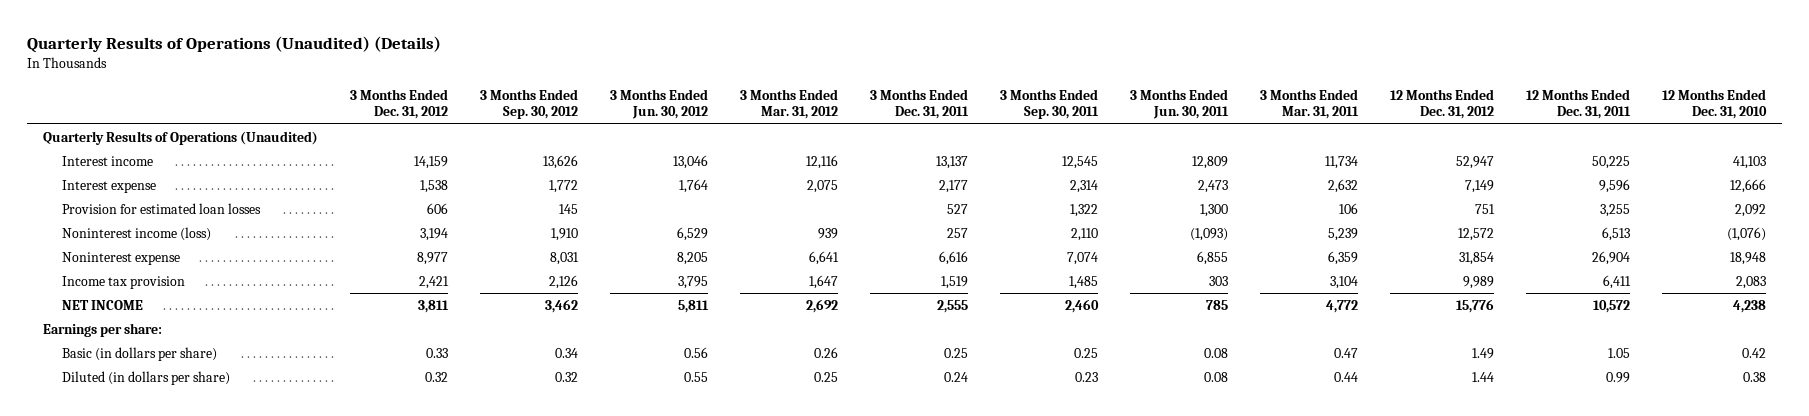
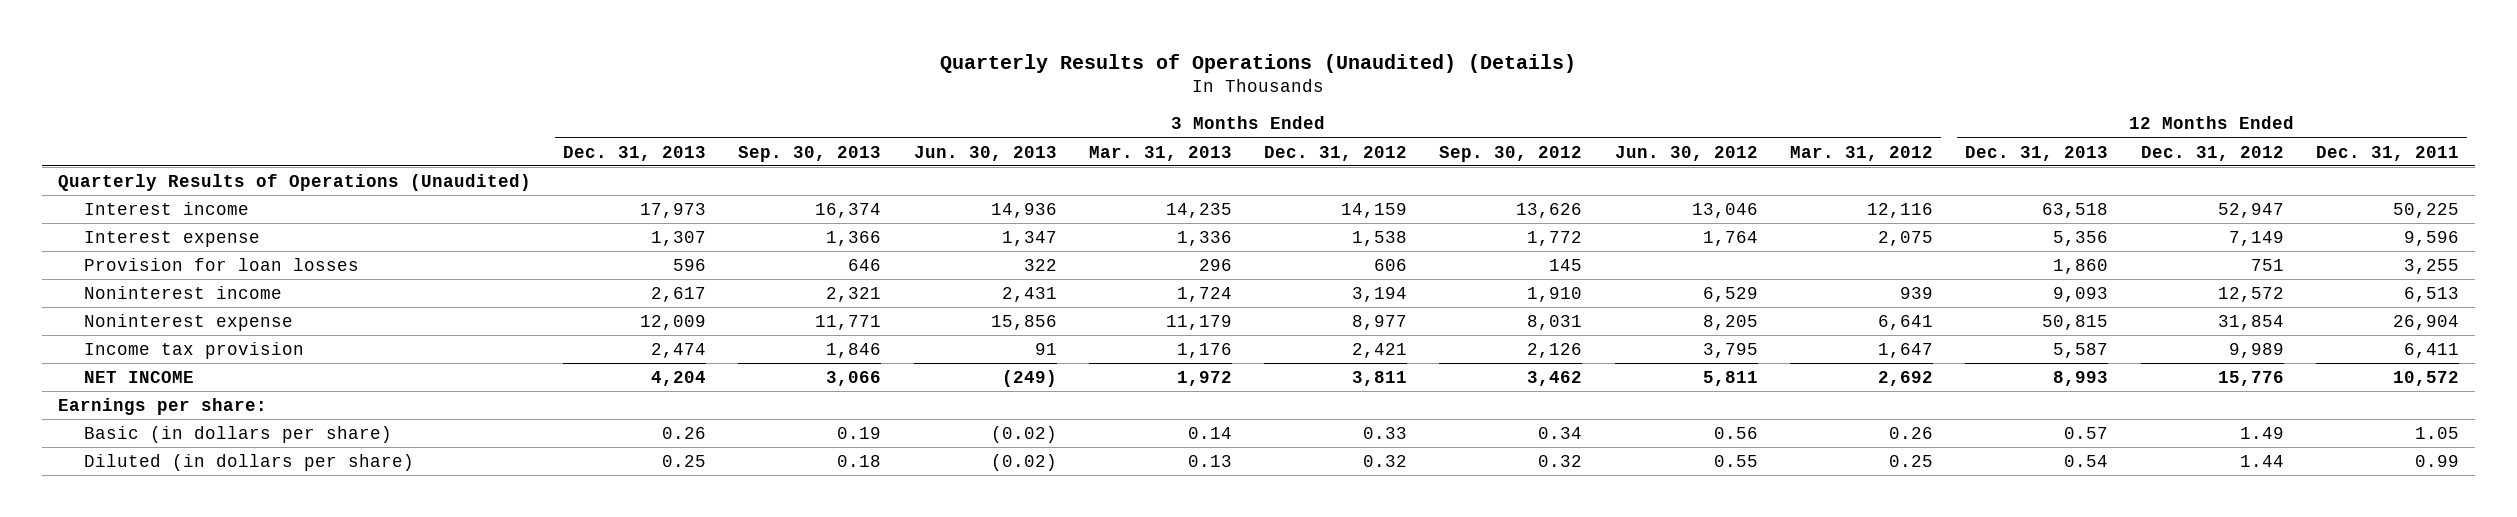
[870,88,970,120] 3 Months Ended Dec. 31, 2011 -> none
[1000,88,1100,120] 3 Months Ended Sep. 30, 2011 -> none
[1130,88,1230,120] 3 Months Ended Jun. 30, 2011 -> none
[1260,88,1360,120] 3 Months Ended Mar. 31, 2011 -> none
[1661,88,1767,120] 12 Months Ended Dec. 31, 2010 -> none
none -> [563,145,707,161] Dec. 31, 2013
none -> [738,145,882,162] Sep. 30, 2013
none -> [913,145,1057,161] Jun. 30, 2013
none -> [1088,145,1232,161] Mar. 31, 2013
none -> [1965,145,2109,161] Dec. 31, 2013
[62,202,262,214] Provision for estimated loan losses -> [83,257,359,271] Provision for loan losses
[62,226,212,241] Noninterest income (loss) -> [83,285,282,299] Noninterest income

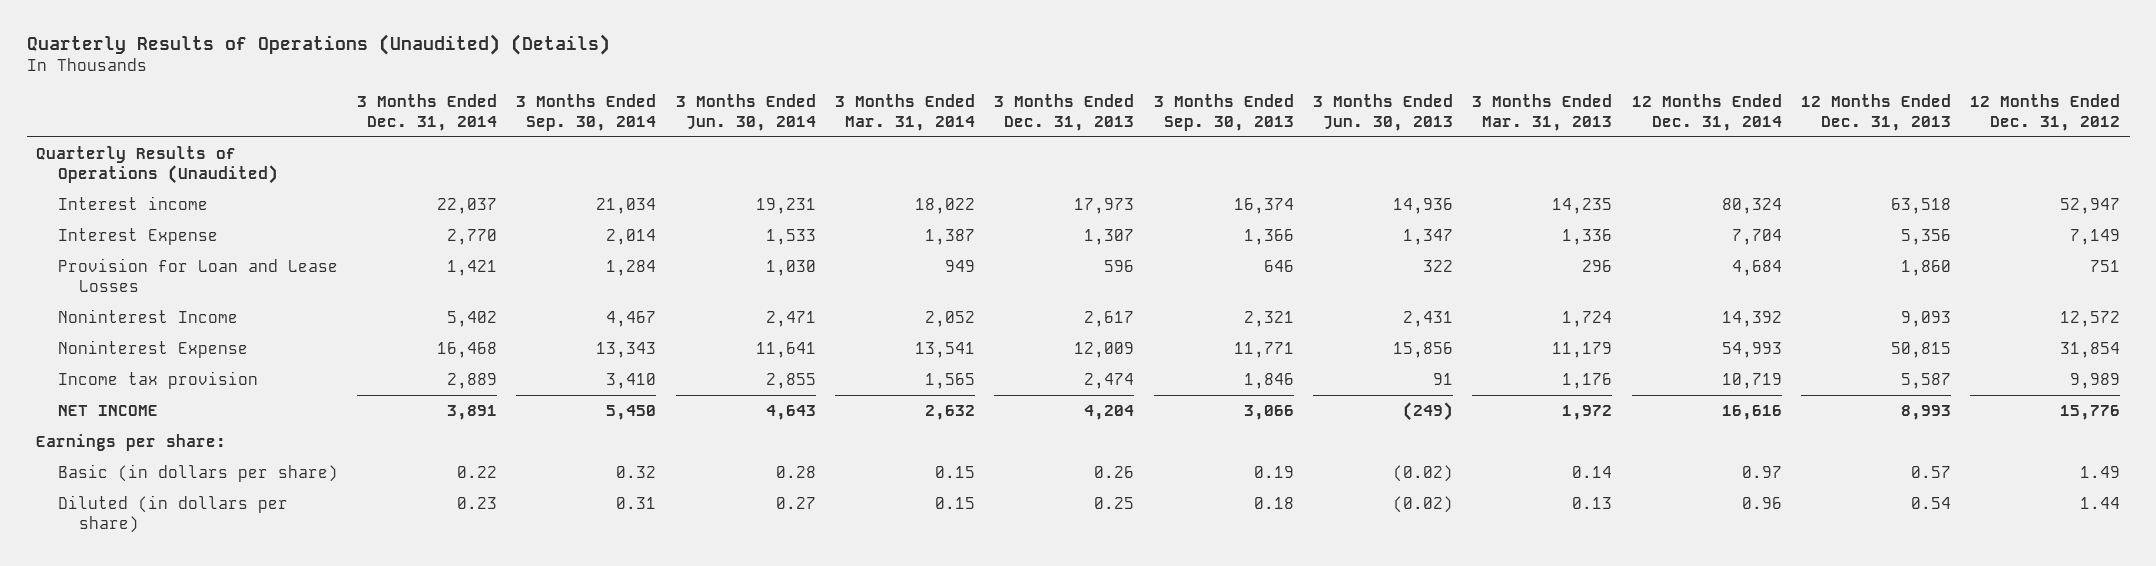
[1264,145,1408,161] Dec. 31, 2012 -> none
[1439,145,1583,162] Sep. 30, 2012 -> none
[1614,145,1758,161] Jun. 30, 2012 -> none
[1790,145,1934,161] Mar. 31, 2012 -> none
[2315,145,2459,161] Dec. 31, 2011 -> none
none -> [356,93,497,131] 3 Months Ended Dec. 31, 2014
none -> [516,93,657,131] 3 Months Ended Sep. 30, 2014
none -> [675,93,816,131] 3 Months Ended Jun. 30, 2014
none -> [834,93,975,131] 3 Months Ended Mar. 31, 2014
none -> [1631,93,1782,131] 12 Months Ended Dec. 31, 2014
[83,230,260,247] Interest expense -> [57,227,218,245] Interest Expense
[83,257,359,271] Provision for loan losses -> [57,257,338,292] Provision for Loan and Lease Losses
[83,285,282,299] Noninterest income -> [57,308,238,323] Noninterest Income
[83,313,293,331] Noninterest expense -> [57,339,248,358] Noninterest Expense

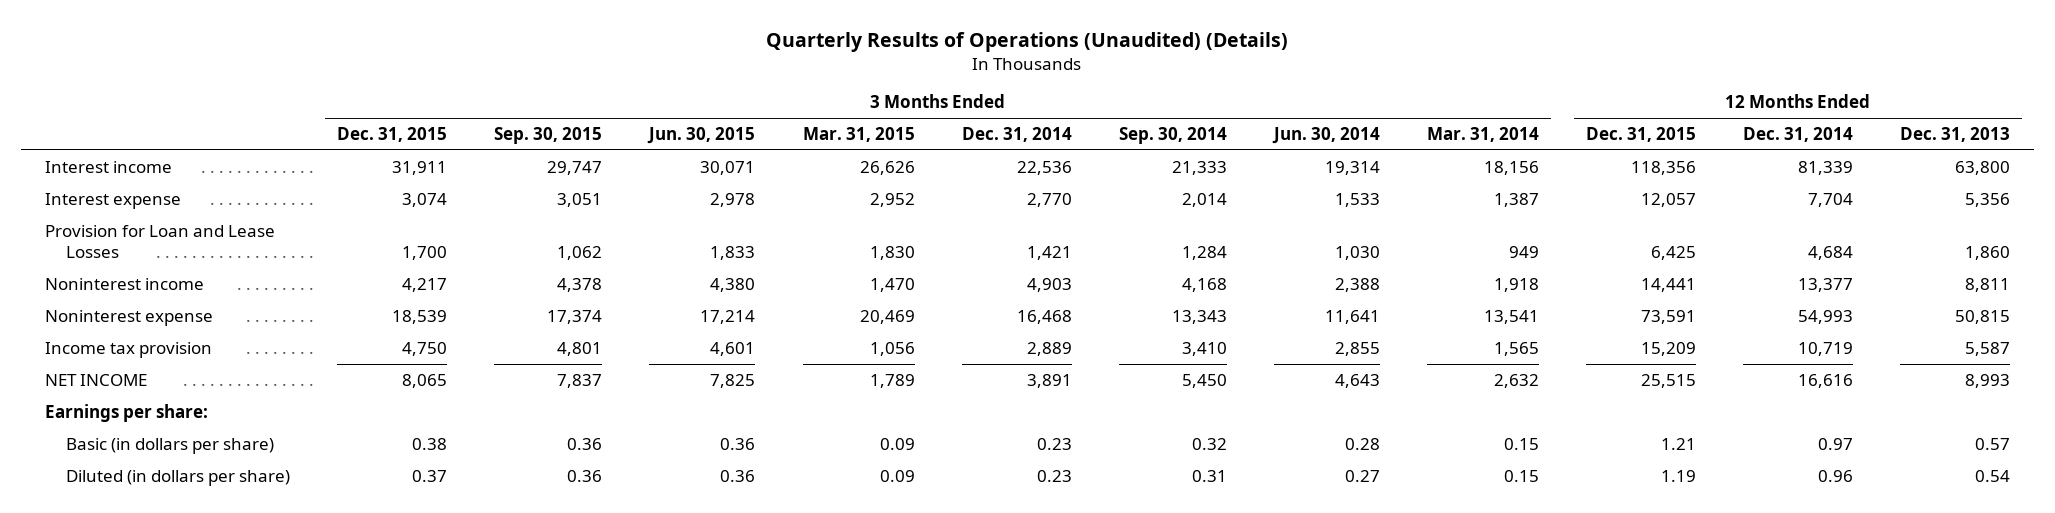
[994,93,1135,131] 3 Months Ended Dec. 31, 2013 -> none
[1153,93,1294,131] 3 Months Ended Sep. 30, 2013 -> none
[1312,93,1453,131] 3 Months Ended Jun. 30, 2013 -> none
[1472,93,1613,131] 3 Months Ended Mar. 31, 2013 -> none
[1970,93,2121,131] 12 Months Ended Dec. 31, 2012 -> none
none -> [337,127,448,143] Dec. 31, 2015
none -> [494,127,603,145] Sep. 30, 2015
none -> [647,127,756,145] Jun. 30, 2015
none -> [802,127,915,143] Mar. 31, 2015
none -> [1586,127,1697,143] Dec. 31, 2015
[36,145,278,184] Quarterly Results of Operations (Unaudited) -> none
[436,197,497,214] 22,037 -> [1016,160,1072,175] 22,536
[596,197,657,214] 21,034 -> [1171,160,1227,175] 21,333
[755,197,816,214] 19,231 -> [1324,160,1380,175] 19,314
[914,197,975,214] 18,022 -> [1484,160,1540,175] 18,156
[1721,197,1782,214] 80,324 -> [1798,160,1854,175] 81,339
[1890,197,1951,214] 63,518 -> [1955,160,2011,175] 63,800
[57,227,218,245] Interest Expense -> [44,192,181,209] Interest expense
[57,308,238,323] Noninterest Income -> [44,277,204,290] Noninterest income
[446,310,497,327] 5,402 -> [1026,277,1072,292] 4,903
[606,310,657,327] 4,467 -> [1181,277,1227,292] 4,168
[765,310,816,327] 2,471 -> [1334,277,1380,292] 2,388
[924,310,975,327] 2,052 -> [1494,277,1540,292] 1,918
[1721,310,1782,327] 14,392 -> [1798,277,1854,292] 13,377
[1900,310,1951,327] 9,093 -> [1965,277,2011,292] 8,811
[57,339,248,358] Noninterest Expense -> [44,309,213,326] Noninterest expense
[456,465,497,478] 0.22 -> [1036,437,1072,450] 0.23

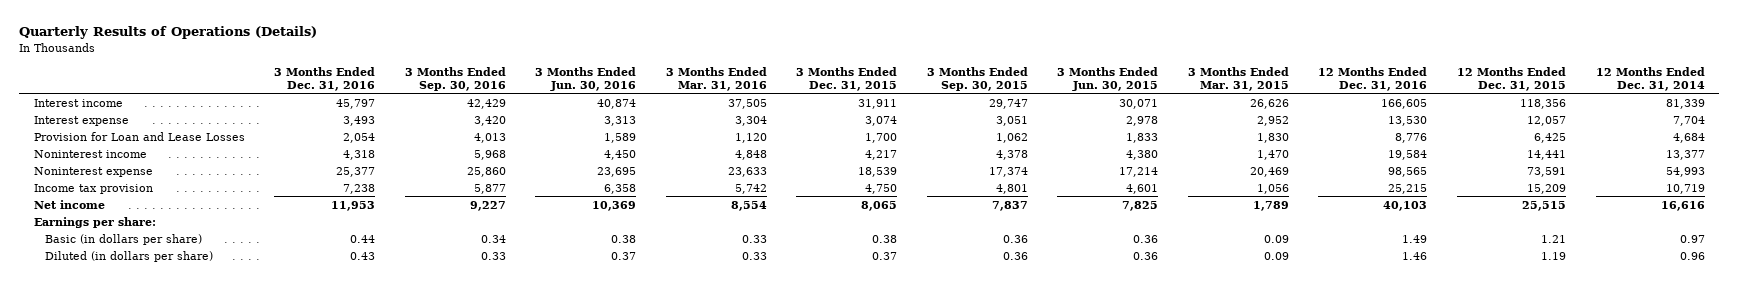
[766,32,1289,53] Quarterly Results of Operations (Unaudited) (Details) -> [19,26,318,40] Quarterly Results of Operations (Details)
[961,127,1072,143] Dec. 31, 2014 -> none
[1118,127,1227,145] Sep. 30, 2014 -> none
[1271,127,1380,145] Jun. 30, 2014 -> none
[1427,127,1540,143] Mar. 31, 2014 -> none
[1900,127,2011,143] Dec. 31, 2013 -> none
none -> [274,66,376,91] 3 Months Ended Dec. 31, 2016
none -> [404,66,506,91] 3 Months Ended Sep. 30, 2016
none -> [535,66,637,91] 3 Months Ended Jun. 30, 2016
none -> [665,66,767,91] 3 Months Ended Mar. 31, 2016
none -> [1318,66,1428,91] 12 Months Ended Dec. 31, 2016
[44,373,147,386] NET INCOME -> [33,199,105,209] Net income

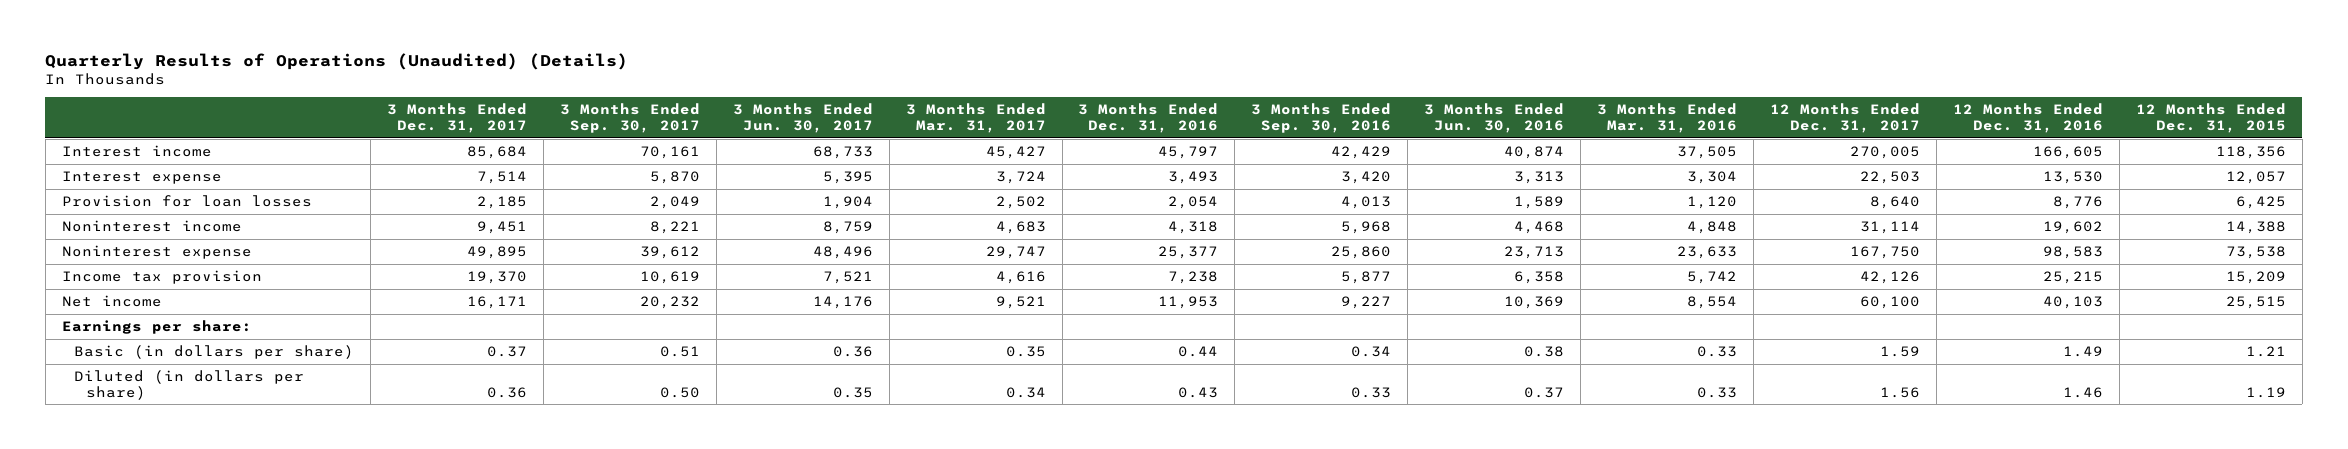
[19,26,318,40] Quarterly Results of Operations (Details) -> [45,53,629,71] Quarterly Results of Operations (Unaudited) (Details)
[796,66,898,91] 3 Months Ended Dec. 31, 2015 -> none
[926,66,1028,91] 3 Months Ended Sep. 30, 2015 -> none
[1057,66,1159,91] 3 Months Ended Jun. 30, 2015 -> none
[1187,66,1289,91] 3 Months Ended Mar. 31, 2015 -> none
[1595,66,1705,91] 12 Months Ended Dec. 31, 2014 -> none
none -> [386,103,527,134] 3 Months Ended Dec. 31, 2017
none -> [559,103,700,134] 3 Months Ended Sep. 30, 2017
none -> [732,103,873,134] 3 Months Ended Jun. 30, 2017
none -> [905,103,1046,134] 3 Months Ended Mar. 31, 2017
none -> [1770,103,1921,134] 12 Months Ended Dec. 31, 2017
[33,131,245,141] Provision for Loan and Lease Losses -> [61,194,312,207] Provision for loan losses
[604,149,637,160] 4,450 -> [1514,220,1565,234] 4,468
[1388,149,1428,160] 19,584 -> [2043,220,2104,234] 19,602
[1526,149,1566,160] 14,441 -> [2225,220,2286,234] 14,388
[597,166,637,177] 23,695 -> [1504,245,1565,259] 23,713
[1388,166,1428,177] 98,565 -> [2043,245,2104,259] 98,583
[1526,166,1566,177] 73,591 -> [2225,245,2286,259] 73,538

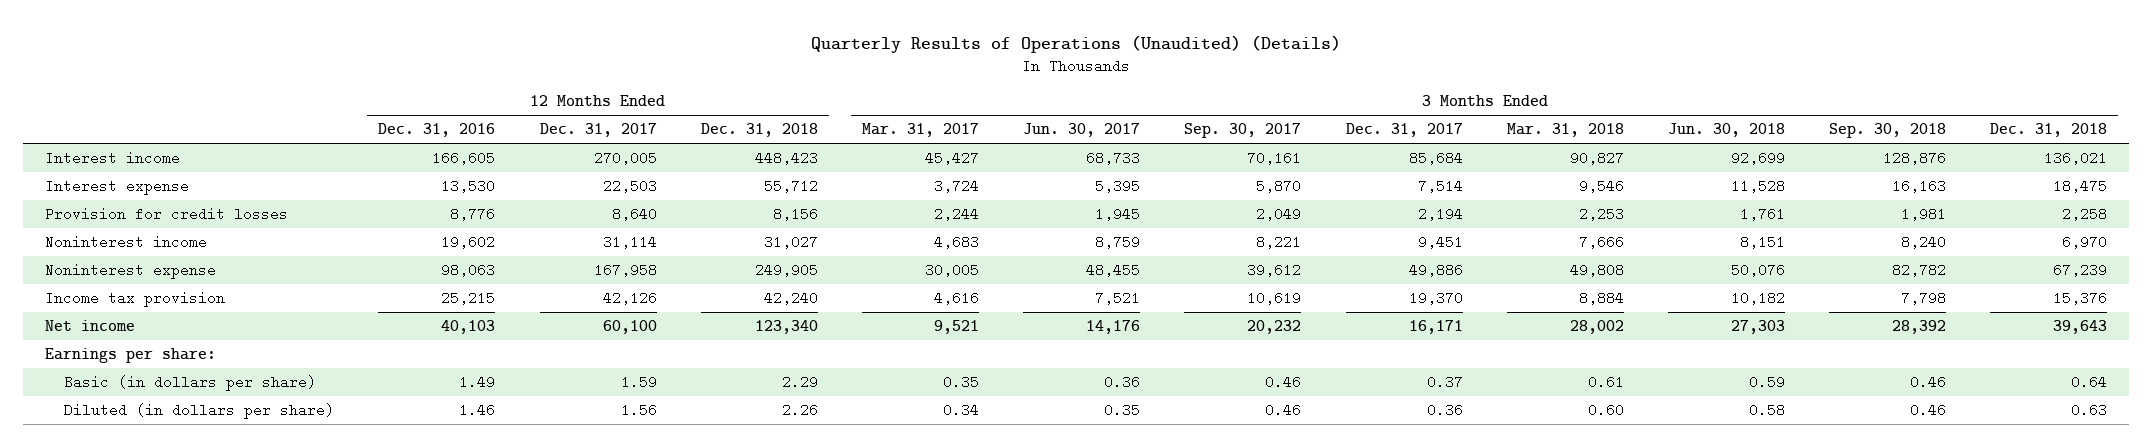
[1078,103,1219,134] 3 Months Ended Dec. 31, 2016 -> none
[1251,103,1392,134] 3 Months Ended Sep. 30, 2016 -> none
[1424,103,1565,134] 3 Months Ended Jun. 30, 2016 -> none
[1597,103,1738,134] 3 Months Ended Mar. 31, 2016 -> none
[2135,103,2286,134] 12 Months Ended Dec. 31, 2015 -> none
none -> [700,123,818,138] Dec. 31, 2018
none -> [1506,123,1624,138] Mar. 31, 2018
none -> [1667,123,1785,138] Jun. 30, 2018
none -> [1829,123,1947,139] Sep. 30, 2018
none -> [1990,123,2108,138] Dec. 31, 2018
[61,194,312,207] Provision for loan losses -> [45,207,289,222] Provision for credit losses
[476,195,527,209] 2,185 -> [1417,207,1463,222] 2,194
[822,195,873,209] 1,904 -> [1095,207,1141,222] 1,945
[995,195,1046,209] 2,502 -> [933,207,979,222] 2,244
[466,245,527,259] 49,895 -> [1408,263,1463,278] 49,886
[812,245,873,259] 48,496 -> [1086,263,1141,278] 48,455
[985,245,1046,259] 29,747 -> [924,263,979,278] 30,005
[1850,245,1921,259] 167,750 -> [593,263,657,278] 167,958
[2043,245,2104,259] 98,583 -> [441,263,496,278] 98,063
[659,345,700,357] 0.51 -> [1265,375,1302,390] 0.46
[659,386,700,398] 0.50 -> [1265,403,1302,418] 0.46

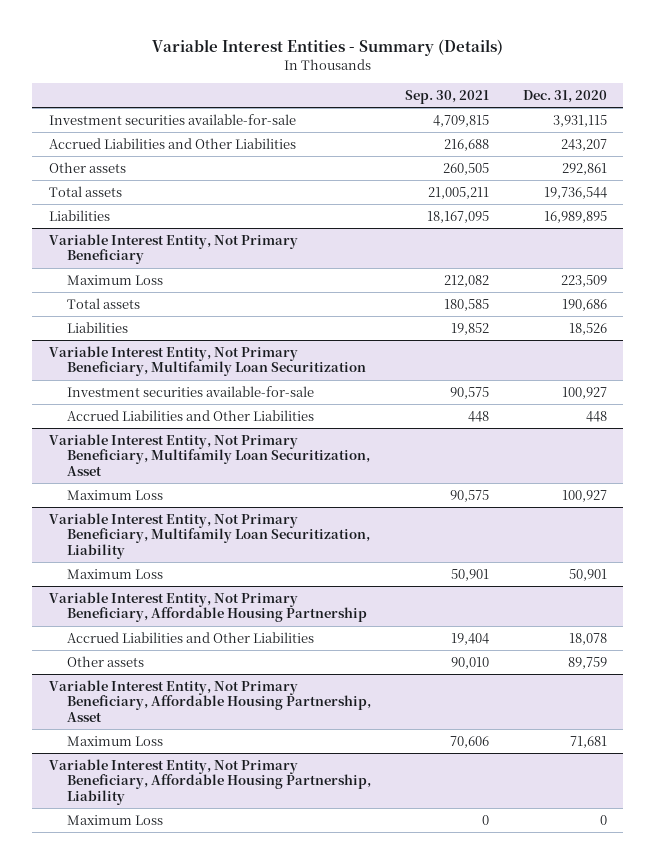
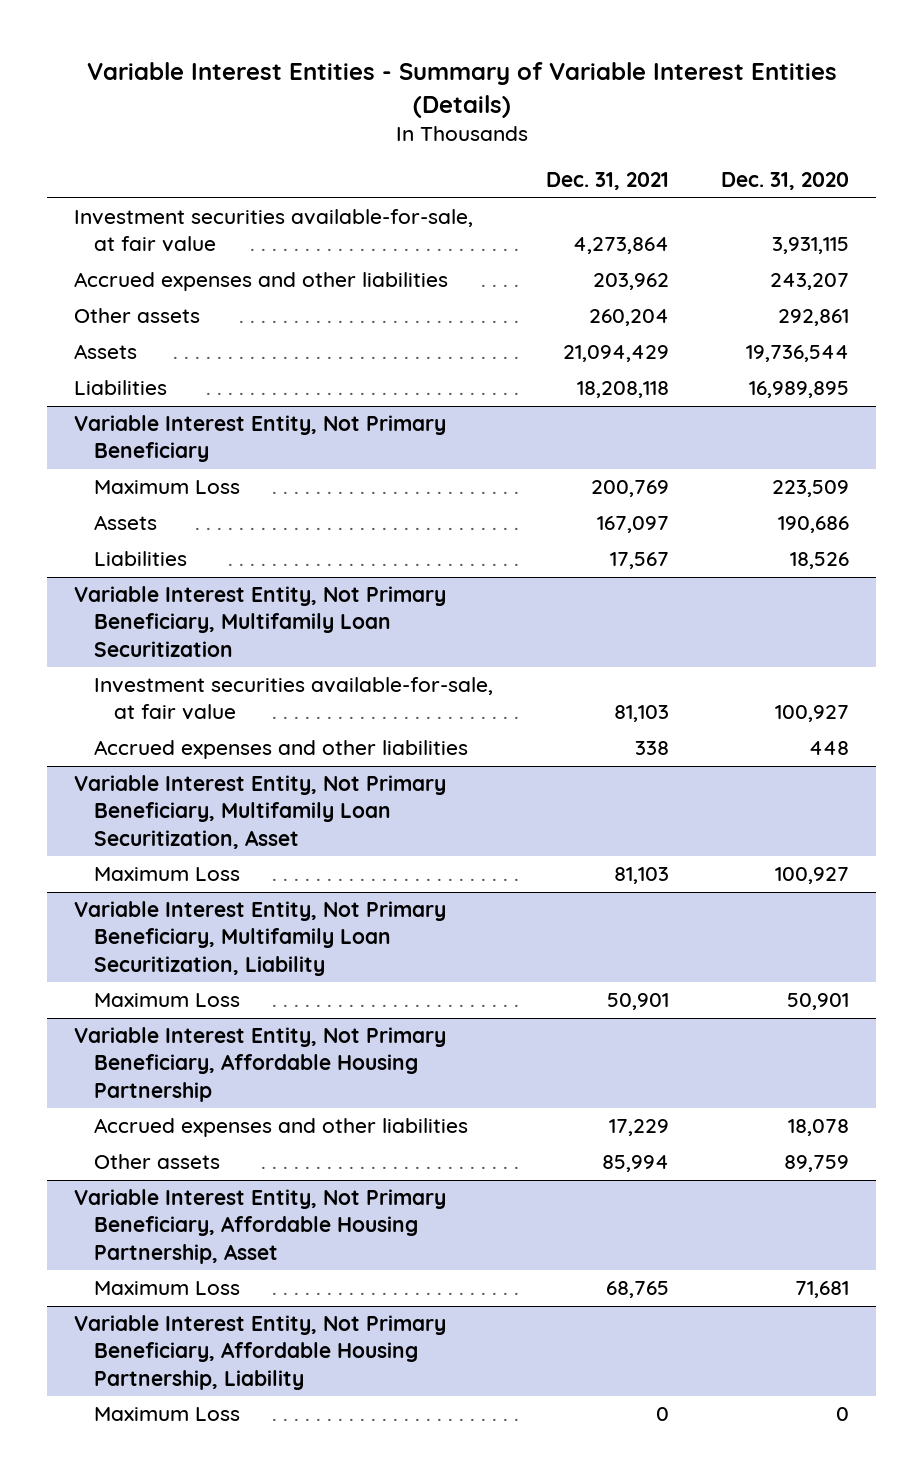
[151,39,503,57] Variable Interest Entities - Summary (Details) -> [86,62,837,118] Variable Interest Entities - Summary of Variable Interest Entities (Details)
[404,89,489,104] Sep. 30, 2021 -> none
none -> [545,172,669,191] Dec. 31, 2021
[48,113,296,125] Investment securities available-for-sale -> [73,209,473,253] Investment securities available-for-sale, at fair value
[48,137,296,149] Accrued Liabilities and Other Liabilities -> [73,272,448,292] Accrued expenses and other liabilities
[48,185,122,197] Total assets -> [73,344,137,360] Assets
[67,297,141,309] Total assets -> [93,515,157,531] Assets
[67,385,315,397] Investment securities available-for-sale -> [93,677,493,721] Investment securities available-for-sale, at fair value
[67,409,315,421] Accrued Liabilities and Other Liabilities -> [93,740,468,760] Accrued expenses and other liabilities
[67,631,315,643] Accrued Liabilities and Other Liabilities -> [93,1118,468,1138] Accrued expenses and other liabilities

